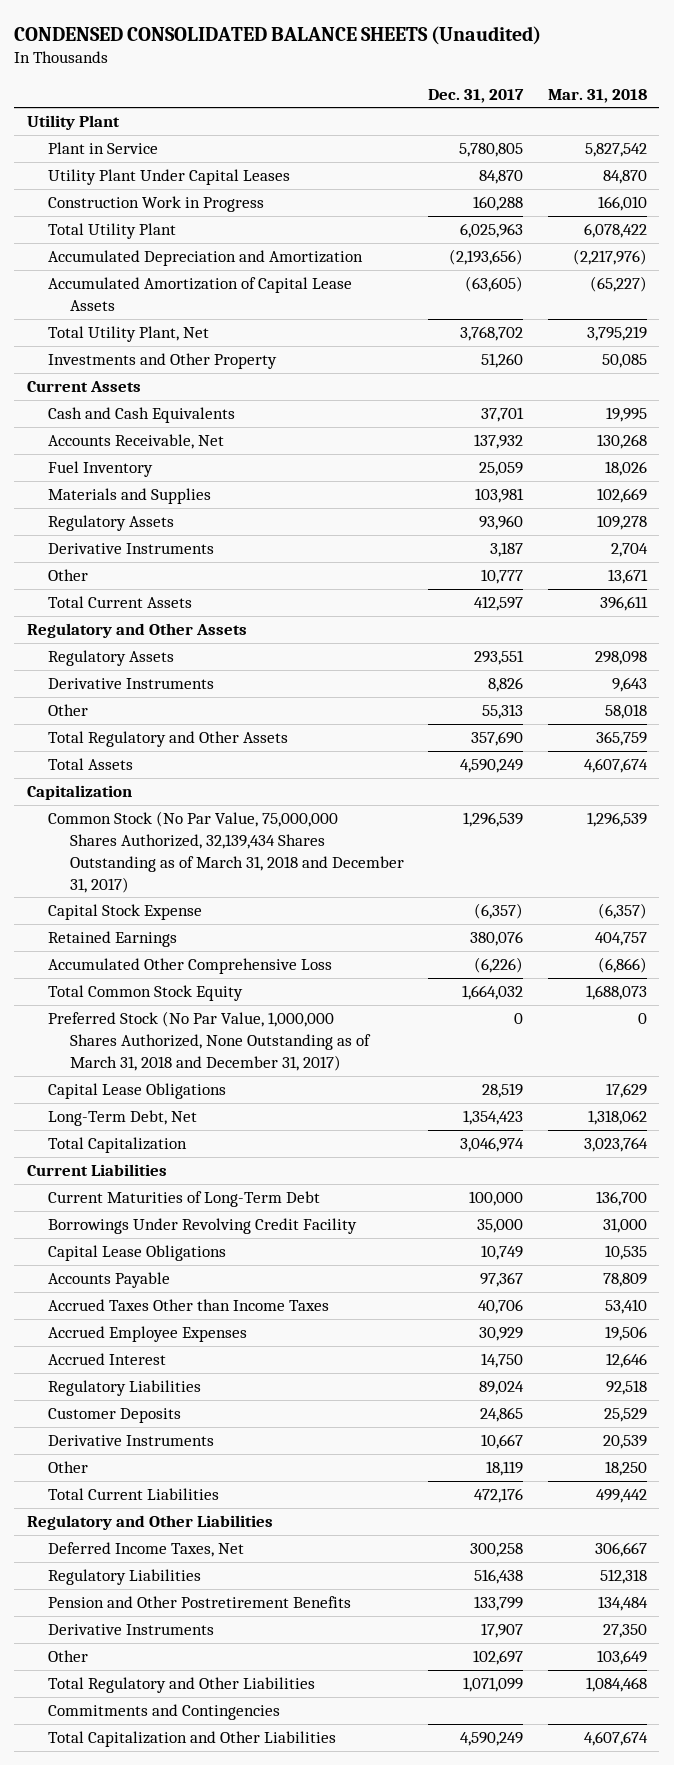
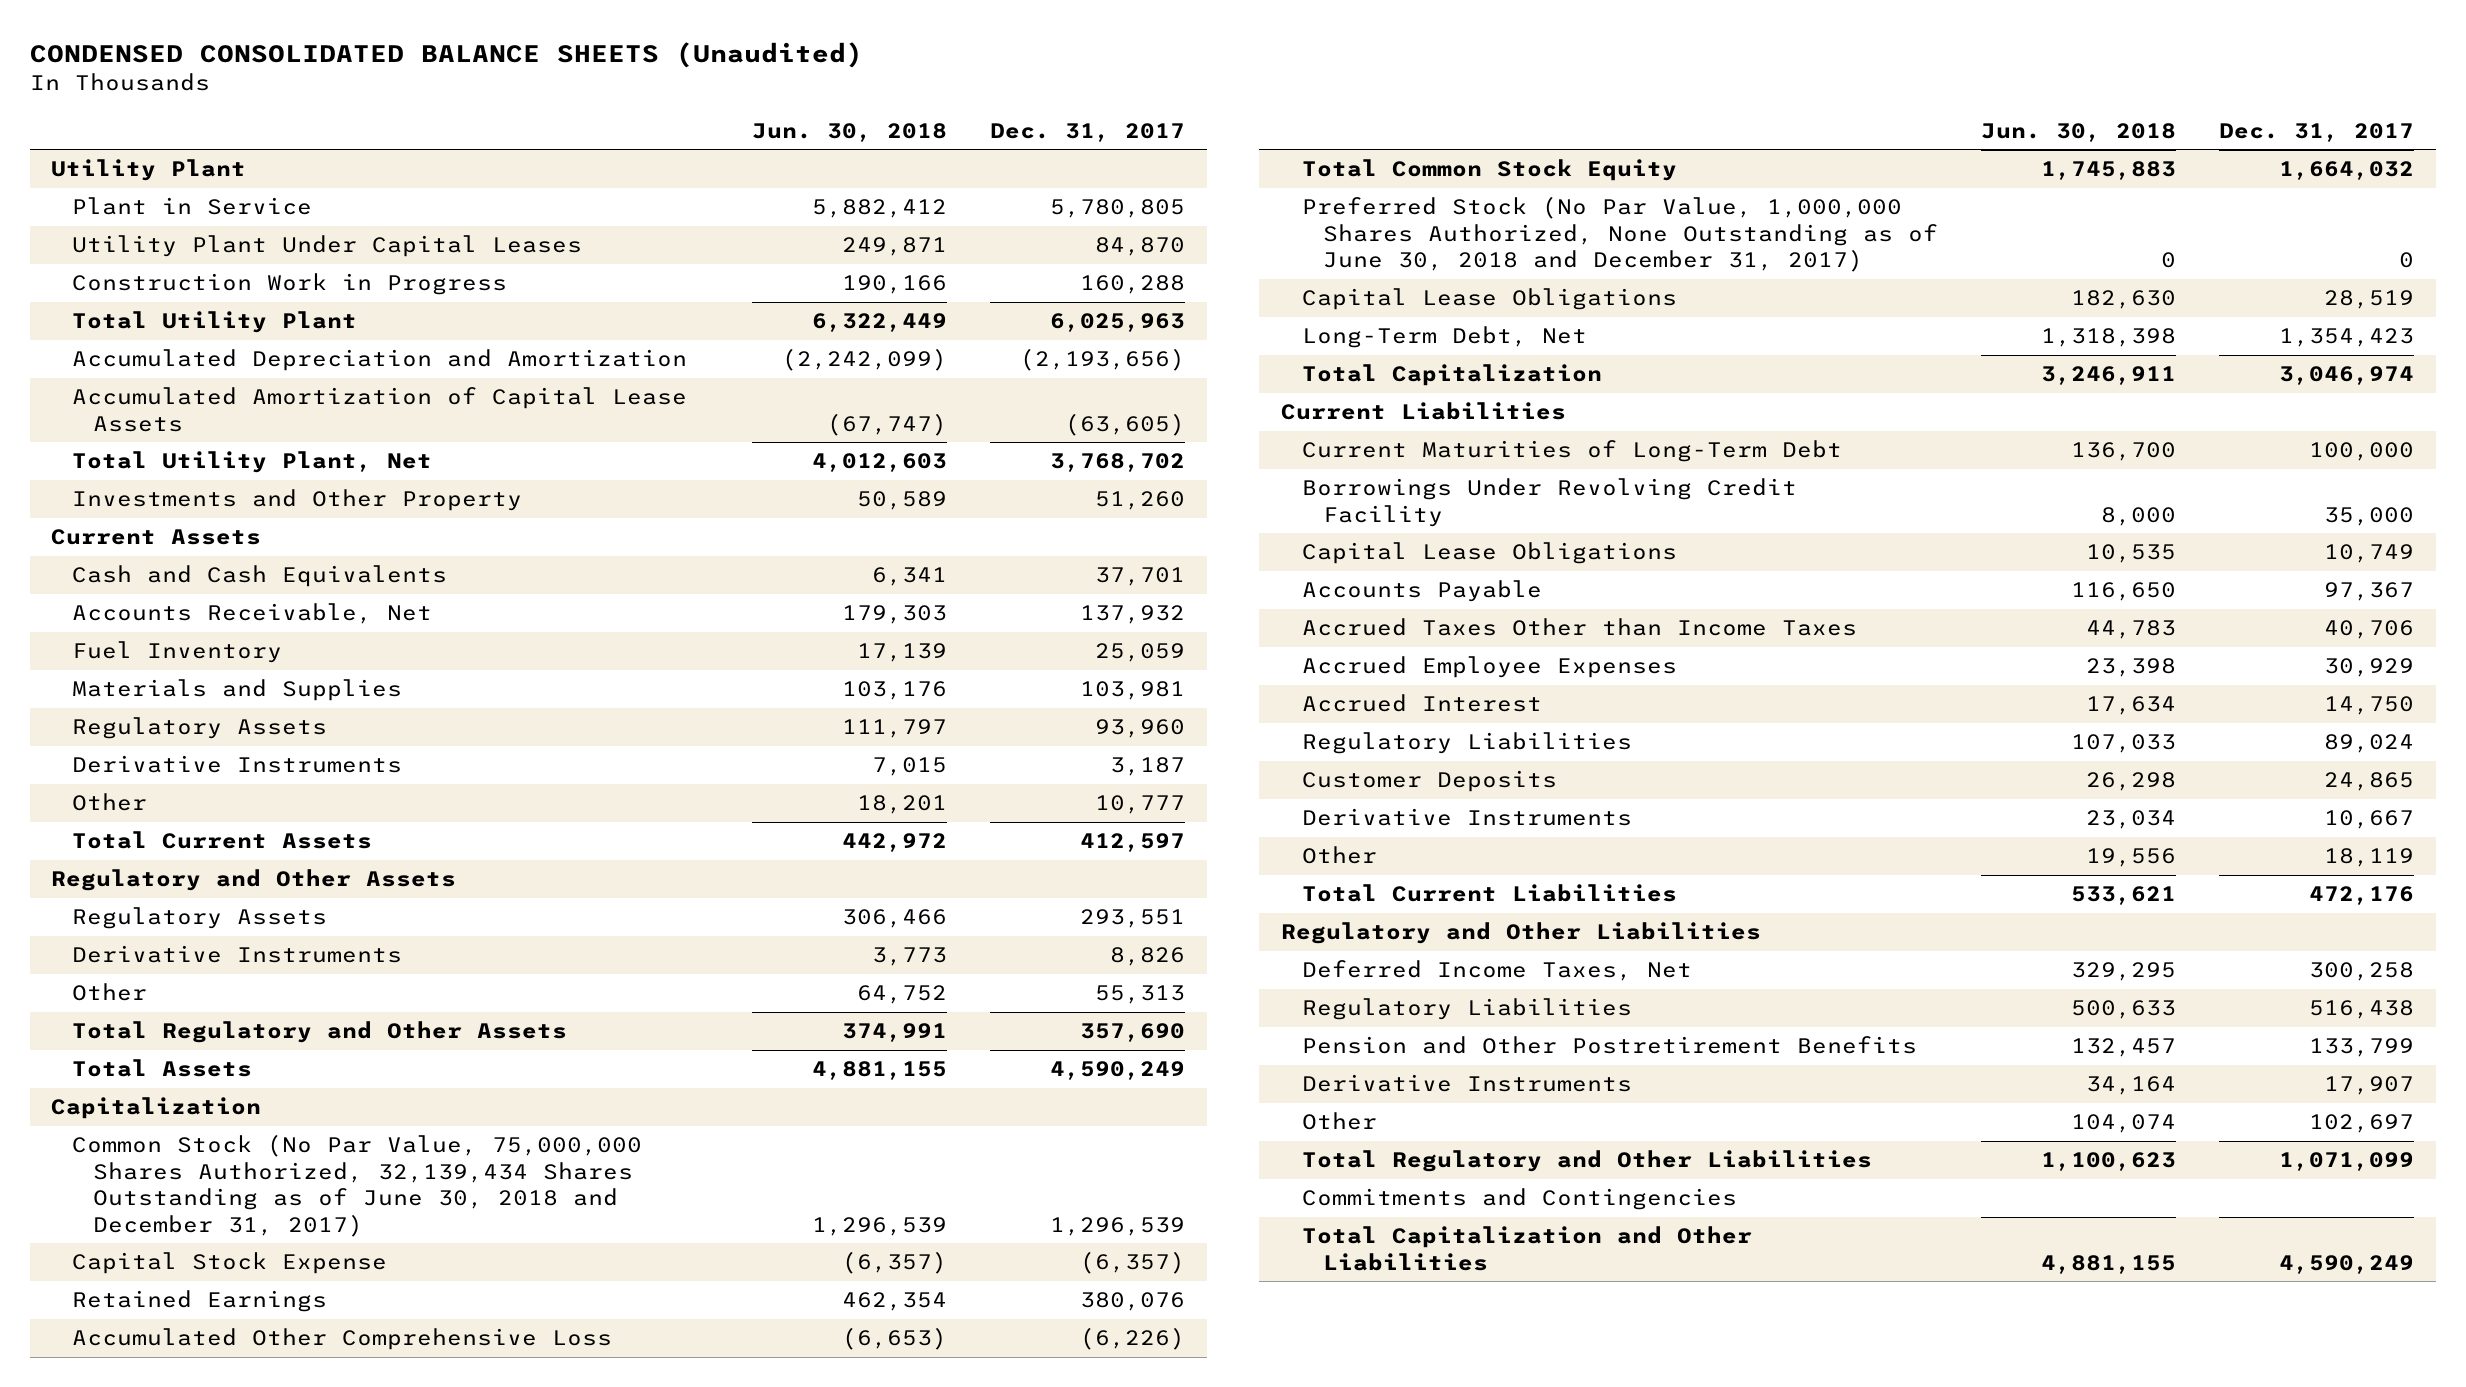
[548,88,648,103] Mar. 31, 2018 -> none
none -> [751,122,947,142] Jun. 30, 2018
[48,811,404,893] Common Stock (No Par Value, 75,000,000 Shares Authorized, 32,139,434 Shares Outstanding as of March 31, 2018 and December 31, 2017) -> [72,1134,643,1237] Common Stock (No Par Value, 75,000,000 Shares Authorized, 32,139,434 Shares Outstanding as of June 30, 2018 and December 31, 2017)
[48,1011,371,1071] Preferred Stock (No Par Value, 1,000,000 Shares Authorized, None Outstanding as of March 31, 2018 and December 31, 2017) -> [1301,196,1938,273] Preferred Stock (No Par Value, 1,000,000 Shares Authorized, None Outstanding as of June 30, 2018 and December 31, 2017)

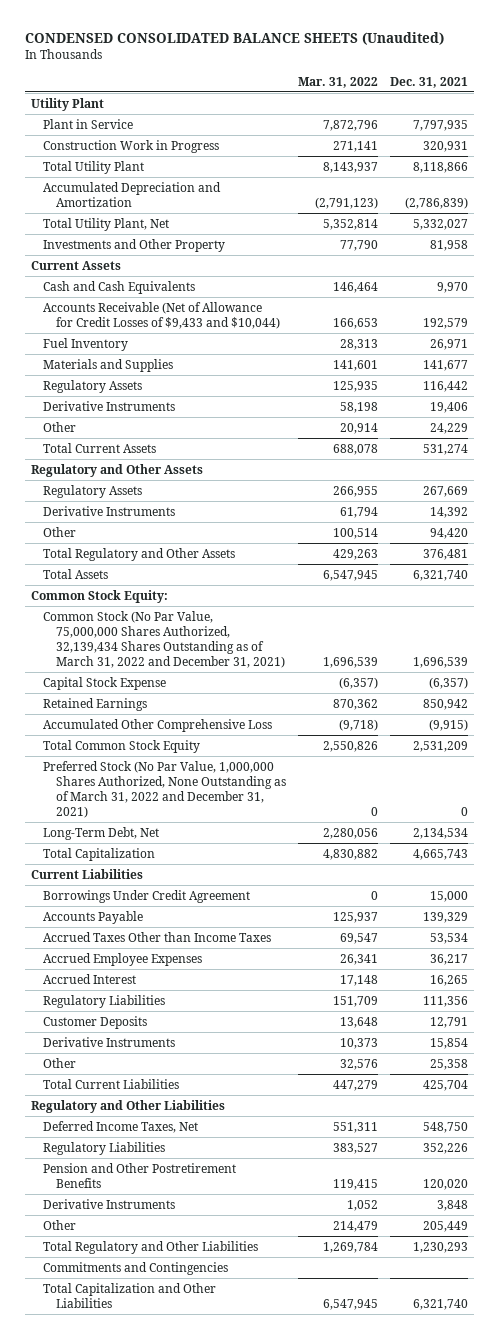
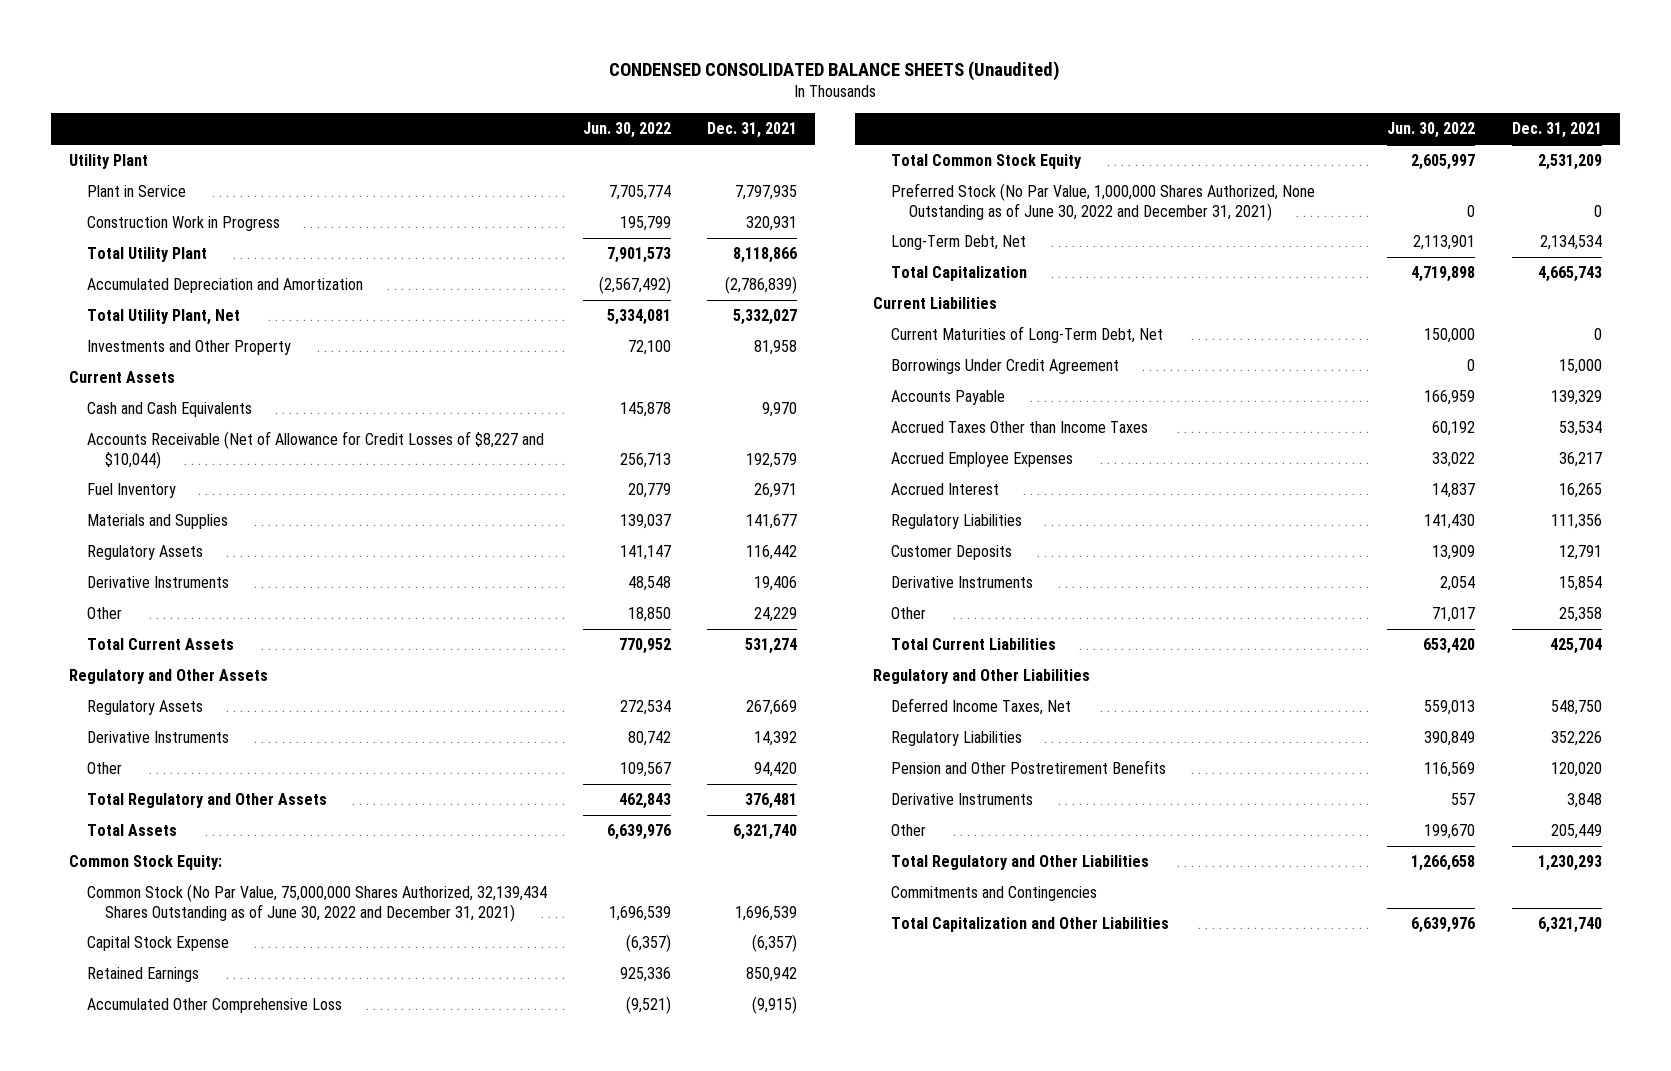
[297,76,378,88] Mar. 31, 2022 -> none
none -> [583,122,672,139] Jun. 30, 2022
[43,301,280,329] Accounts Receivable (Net of Allowance for Credit Losses of $9,433 and $10,044) -> [86,431,544,469] Accounts Receivable (Net of Allowance for Credit Losses of $8,227 and $10,044)
[43,610,285,669] Common Stock (No Par Value, 75,000,000 Shares Authorized, 32,139,434 Shares Outstanding as of March 31, 2022 and December 31, 2021) -> [86,884,547,922] Common Stock (No Par Value, 75,000,000 Shares Authorized, 32,139,434 Shares Outstanding as of June 30, 2022 and December 31, 2021)
[43,760,286,819] Preferred Stock (No Par Value, 1,000,000 Shares Authorized, None Outstanding as of March 31, 2022 and December 31, 2021) -> [891,183,1316,221] Preferred Stock (No Par Value, 1,000,000 Shares Authorized, None Outstanding as of June 30, 2022 and December 31, 2021)
none -> [891,326,1164,344] Current Maturities of Long-Term Debt, Net

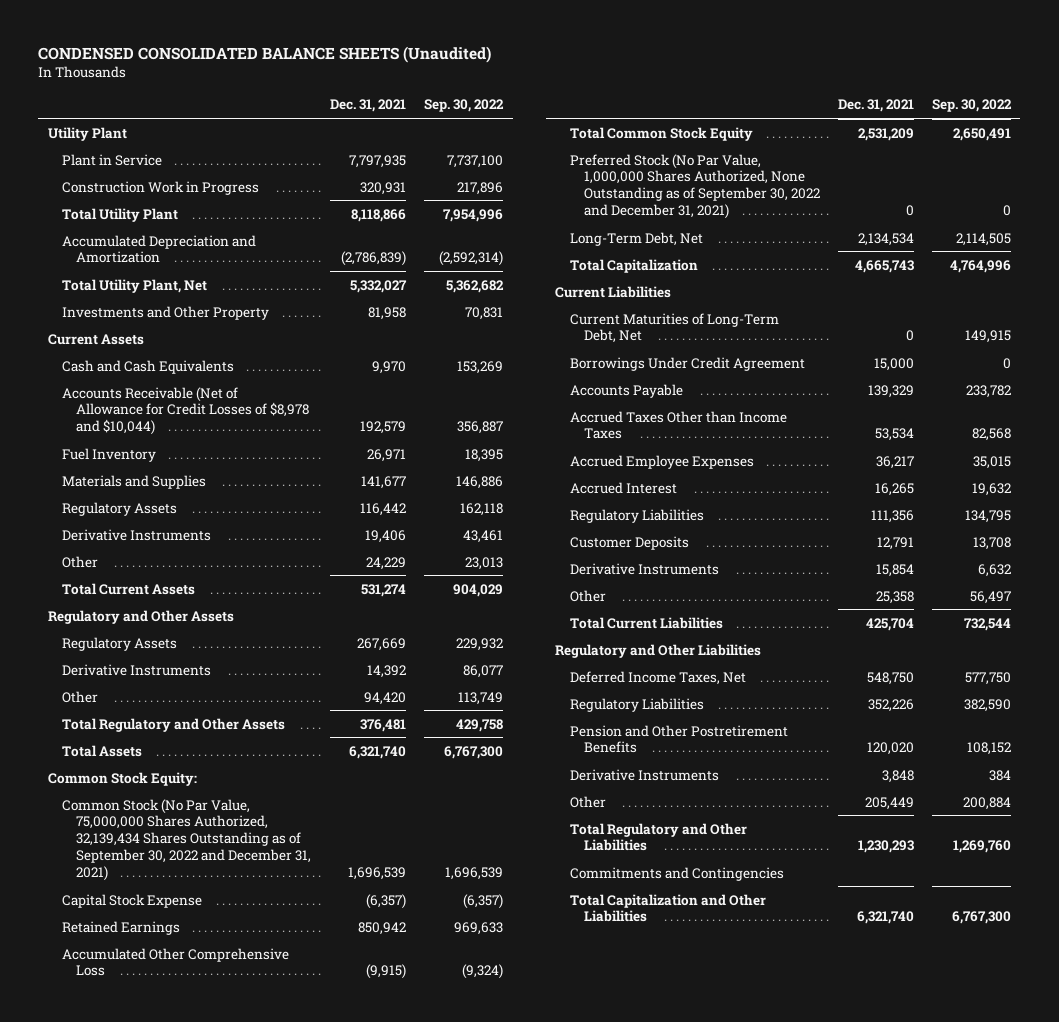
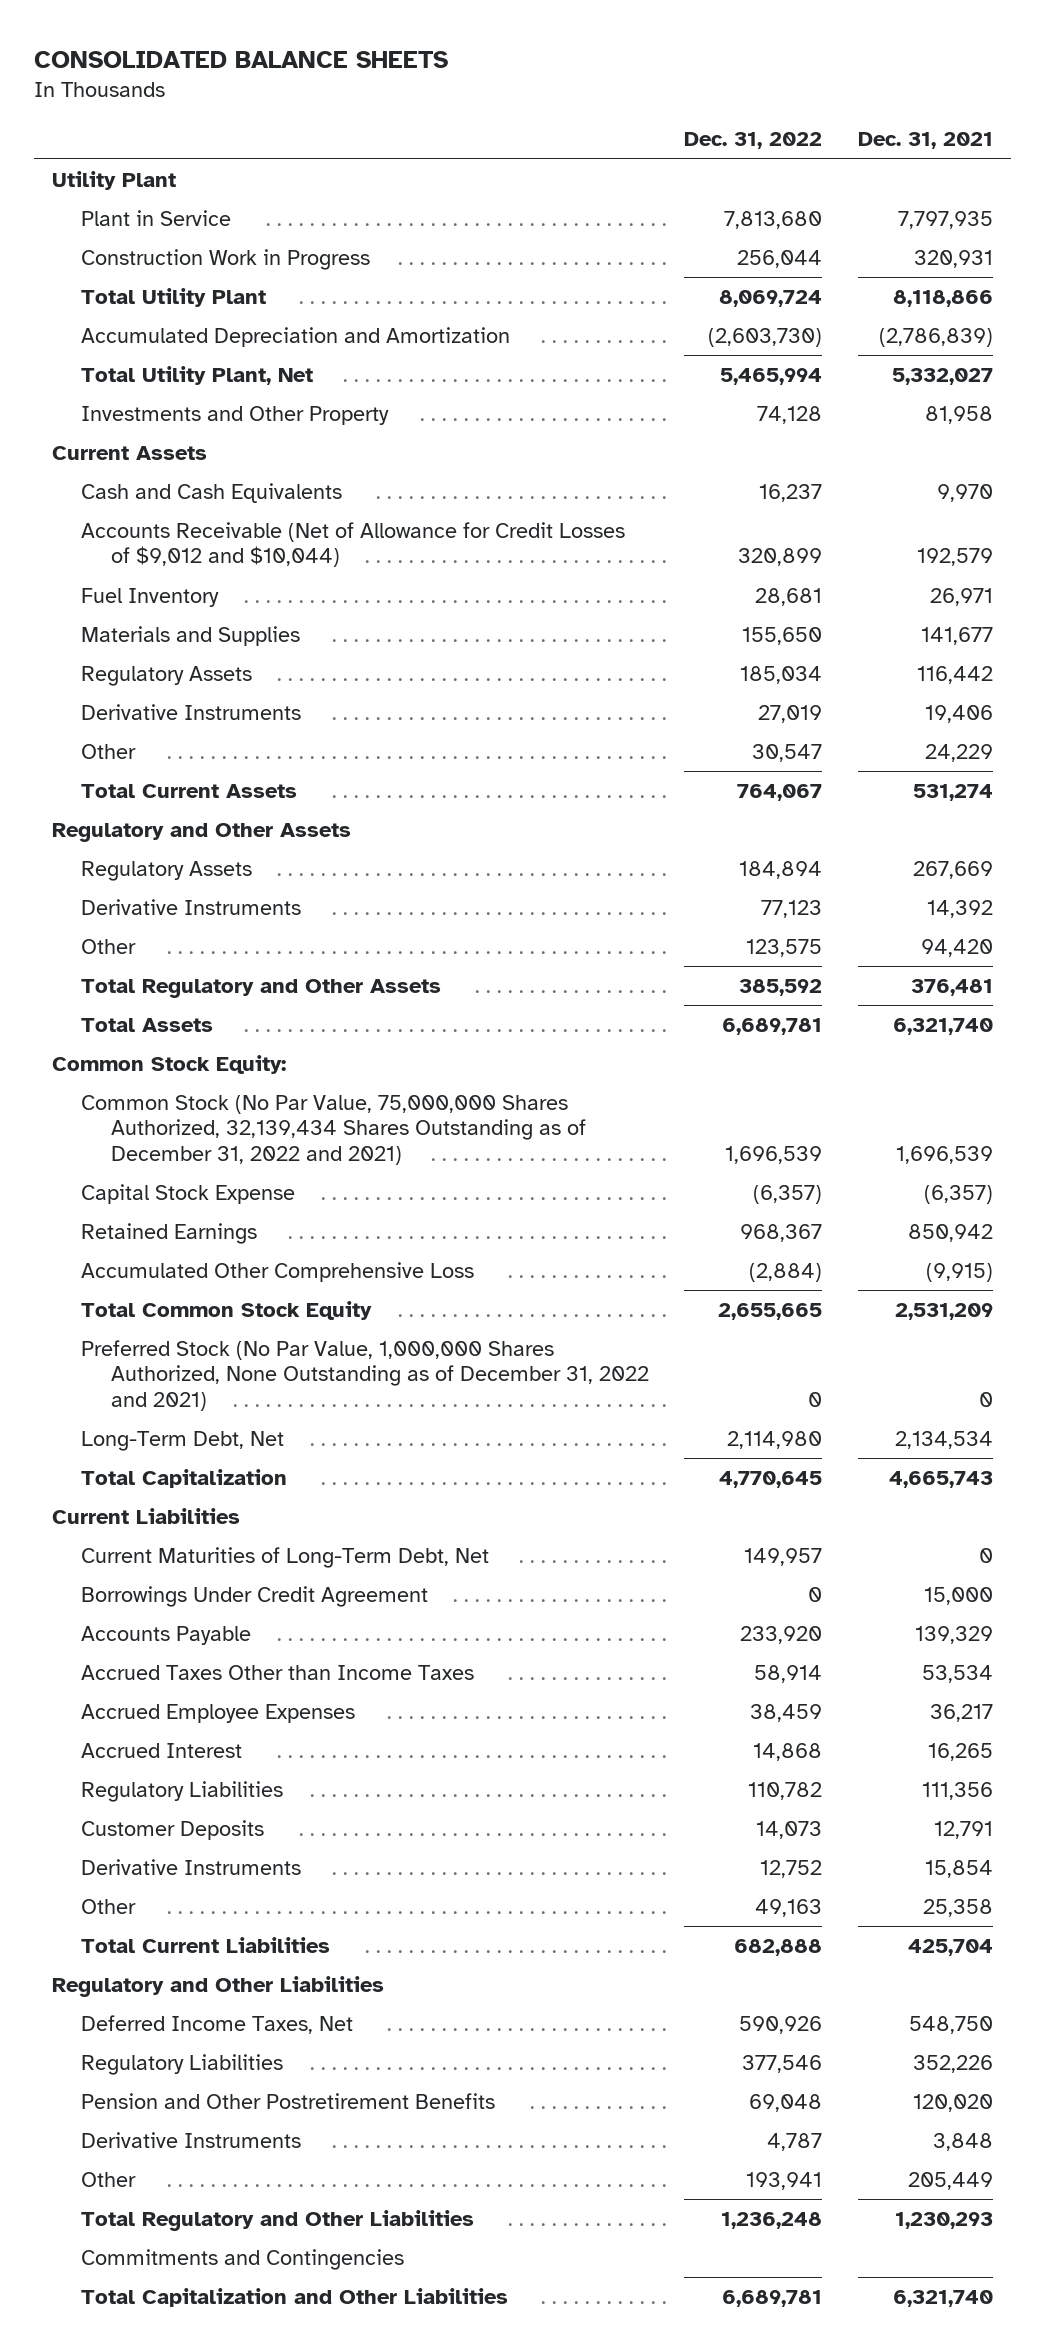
[38,46,492,64] CONDENSED CONSOLIDATED BALANCE SHEETS (Unaudited) -> [33,50,448,68] CONSOLIDATED BALANCE SHEETS
[424,99,505,113] Sep. 30, 2022 -> none
none -> [684,132,823,150] Dec. 31, 2022
[61,386,309,436] Accounts Receivable (Net of Allowance for Credit Losses of $8,978 and $10,044) -> [81,522,626,568] Accounts Receivable (Net of Allowance for Credit Losses of $9,012 and $10,044)
[61,798,311,882] Common Stock (No Par Value, 75,000,000 Shares Authorized, 32,139,434 Shares Outstanding as of September 30, 2022 and December 31, 2021) -> [81,1095,587,1165] Common Stock (No Par Value, 75,000,000 Shares Authorized, 32,139,434 Shares Outstanding as of December 31, 2022 and 2021)
[569,153,820,220] Preferred Stock (No Par Value, 1,000,000 Shares Authorized, None Outstanding as of September 30, 2022 and December 31, 2021) -> [81,1340,650,1411] Preferred Stock (No Par Value, 1,000,000 Shares Authorized, None Outstanding as of December 31, 2022 and 2021)

